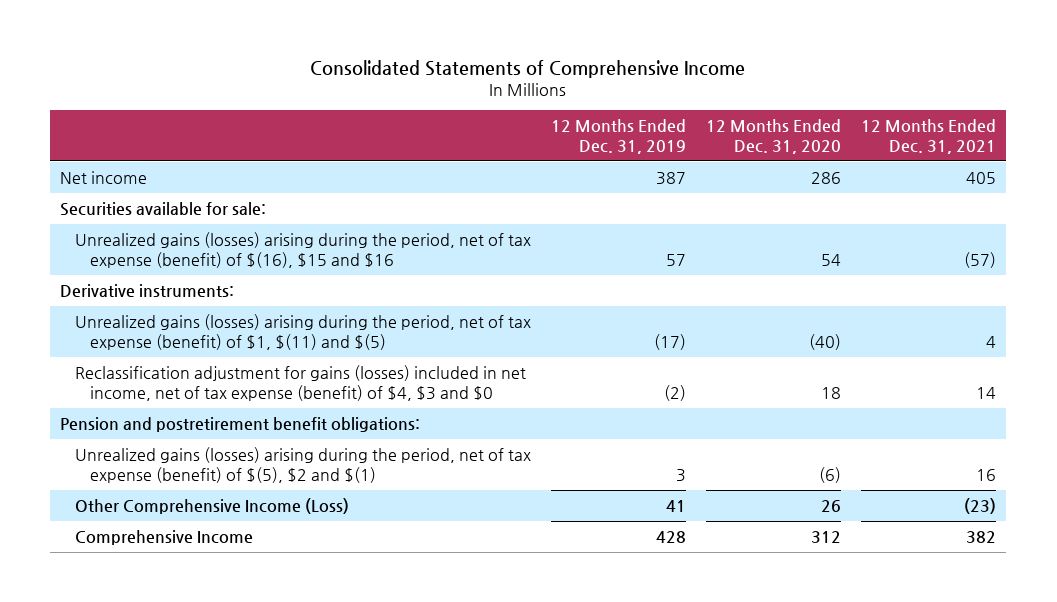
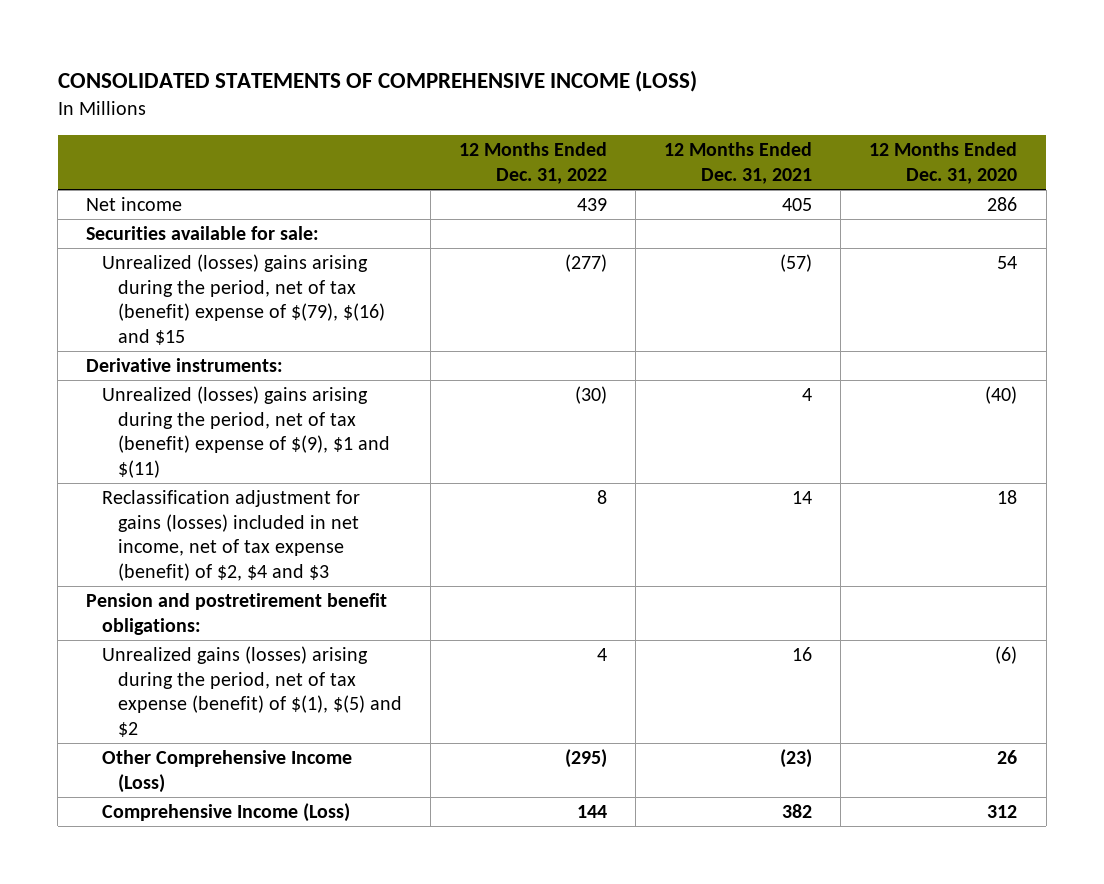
[310,59,746,78] Consolidated Statements of Comprehensive Income -> [57,70,697,93] CONSOLIDATED STATEMENTS OF COMPREHENSIVE INCOME (LOSS)
[551,118,687,154] 12 Months Ended Dec. 31, 2019 -> none
none -> [459,142,608,184] 12 Months Ended Dec. 31, 2022
[75,231,532,268] Unrealized gains (losses) arising during the period, net of tax expense (benefit) of $(16), $15 and $16 -> [102,254,385,345] Unrealized (losses) gains arising during the period, net of tax (benefit) expense of $(79), $(16) and $15
[75,313,532,350] Unrealized gains (losses) arising during the period, net of tax expense (benefit) of $1, $(11) and $(5) -> [102,386,390,478] Unrealized (losses) gains arising during the period, net of tax (benefit) expense of $(9), $1 and $(11)
[75,364,527,401] Reclassification adjustment for gains (losses) included in net income, net of tax expense (benefit) of $4, $3 and $0 -> [102,490,361,581] Reclassification adjustment for gains (losses) included in net income, net of tax expense (benefit) of $2, $4 and $3
[75,446,532,483] Unrealized gains (losses) arising during the period, net of tax expense (benefit) of $(5), $2 and $(1) -> [102,646,402,737] Unrealized gains (losses) arising during the period, net of tax expense (benefit) of $(1), $(5) and $2
[75,529,254,545] Comprehensive Income -> [102,803,351,823] Comprehensive Income (Loss)

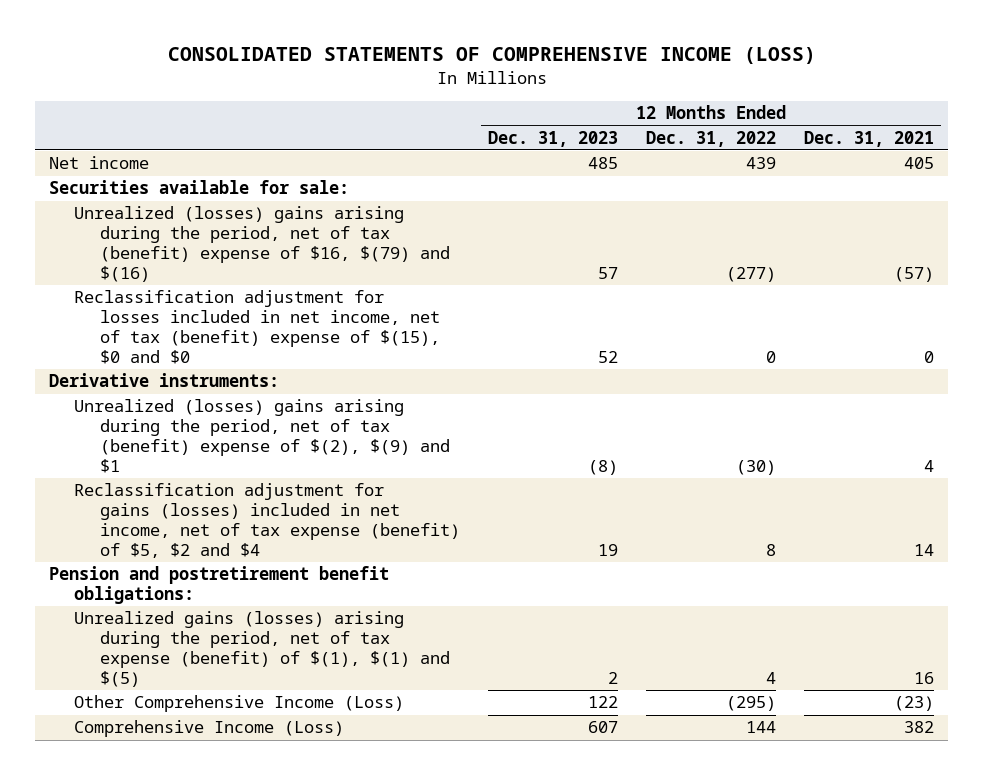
[869,142,1018,184] 12 Months Ended Dec. 31, 2020 -> none
none -> [487,130,618,147] Dec. 31, 2023
[102,254,385,345] Unrealized (losses) gains arising during the period, net of tax (benefit) expense of $(79), $(16) and $15 -> [74,206,450,283] Unrealized (losses) gains arising during the period, net of tax (benefit) expense of $16, $(79) and $(16)
none -> [74,290,440,365] Reclassification adjustment for losses included in net income, net of tax (benefit) expense of $(15), $0 and $0
[102,386,390,478] Unrealized (losses) gains arising during the period, net of tax (benefit) expense of $(9), $1 and $(11) -> [74,399,450,474] Unrealized (losses) gains arising during the period, net of tax (benefit) expense of $(2), $(9) and $1
[102,490,361,581] Reclassification adjustment for gains (losses) included in net income, net of tax expense (benefit) of $2, $4 and $3 -> [74,483,460,559] Reclassification adjustment for gains (losses) included in net income, net of tax expense (benefit) of $5, $2 and $4
[102,646,402,737] Unrealized gains (losses) arising during the period, net of tax expense (benefit) of $(1), $(5) and $2 -> [74,611,450,688] Unrealized gains (losses) arising during the period, net of tax expense (benefit) of $(1), $(1) and $(5)

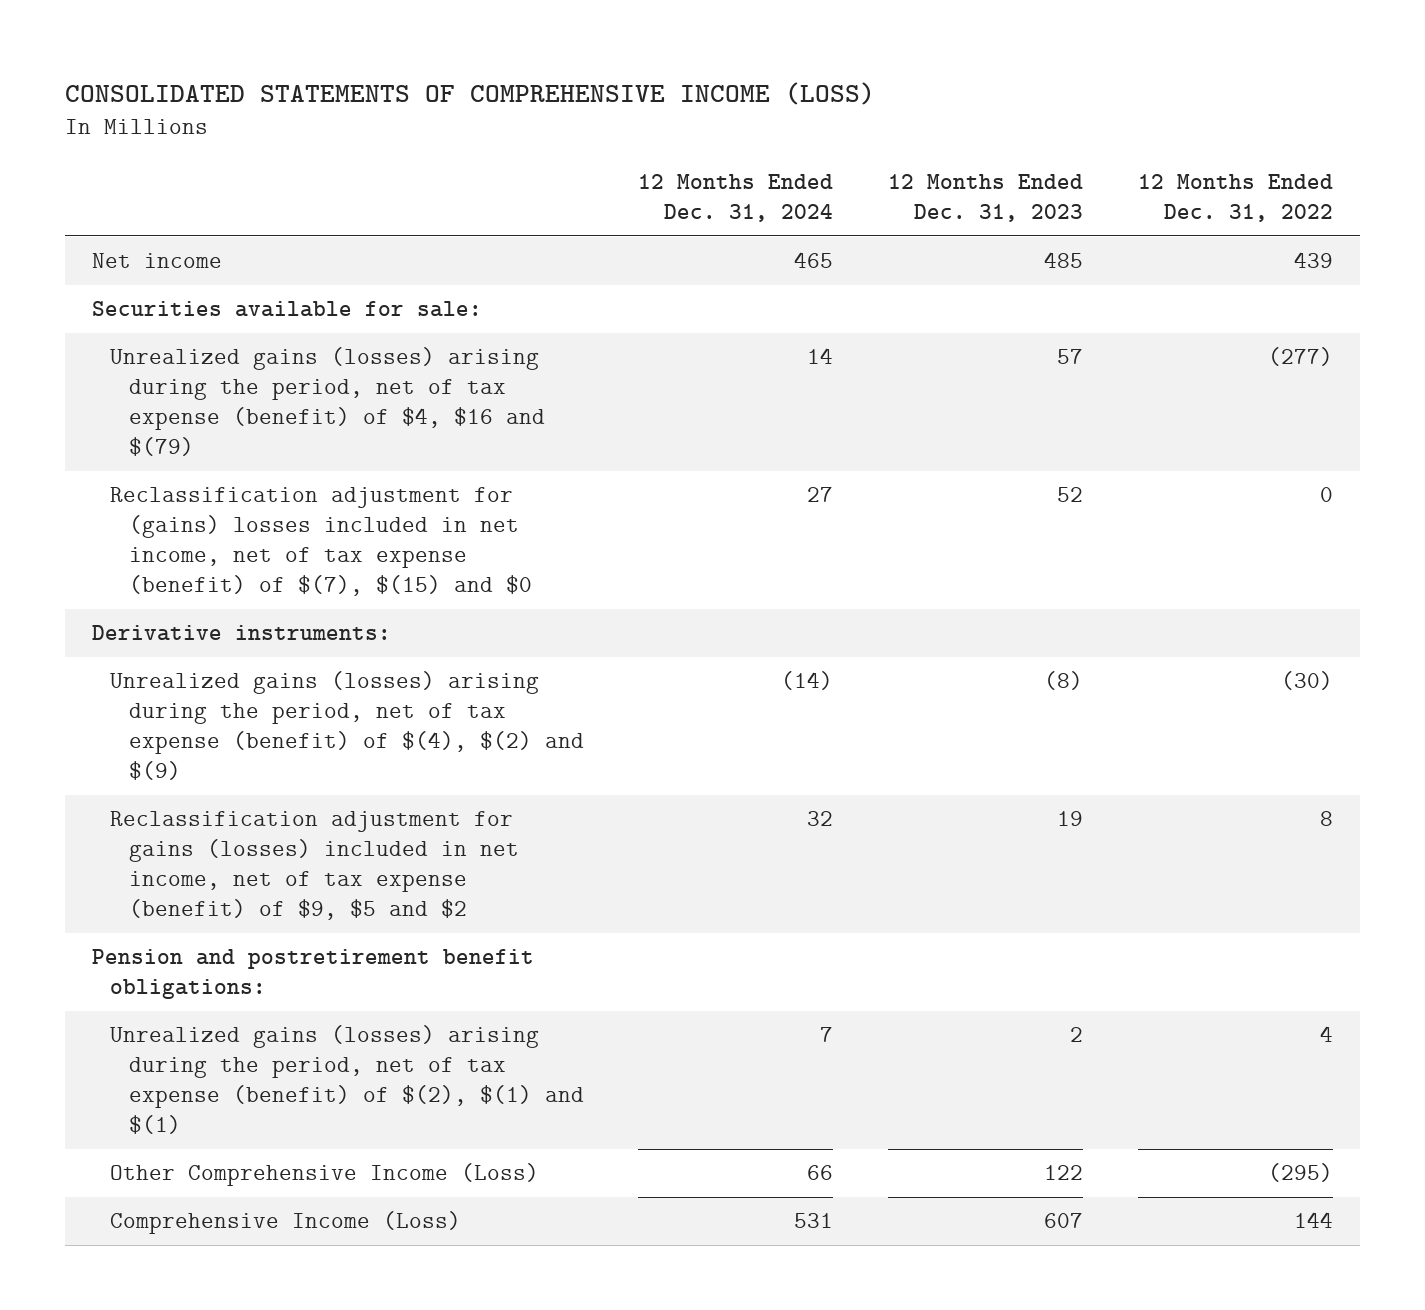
[804,130,935,147] Dec. 31, 2021 -> none
none -> [638,173,834,222] 12 Months Ended Dec. 31, 2024
[74,206,450,283] Unrealized (losses) gains arising during the period, net of tax (benefit) expense of $16, $(79) and $(16) -> [110,347,545,457] Unrealized gains (losses) arising during the period, net of tax expense (benefit) of $4, $16 and $(79)
[74,290,440,365] Reclassification adjustment for losses included in net income, net of tax (benefit) expense of $(15), $0 and $0 -> [110,487,532,597] Reclassification adjustment for (gains) losses included in net income, net of tax expense (benefit) of $(7), $(15) and $0
[74,399,450,474] Unrealized (losses) gains arising during the period, net of tax (benefit) expense of $(2), $(9) and $1 -> [110,671,584,781] Unrealized gains (losses) arising during the period, net of tax expense (benefit) of $(4), $(2) and $(9)
[74,483,460,559] Reclassification adjustment for gains (losses) included in net income, net of tax expense (benefit) of $5, $2 and $4 -> [110,811,519,921] Reclassification adjustment for gains (losses) included in net income, net of tax expense (benefit) of $9, $5 and $2
[74,611,450,688] Unrealized gains (losses) arising during the period, net of tax expense (benefit) of $(1), $(1) and $(5) -> [110,1025,584,1135] Unrealized gains (losses) arising during the period, net of tax expense (benefit) of $(2), $(1) and $(1)

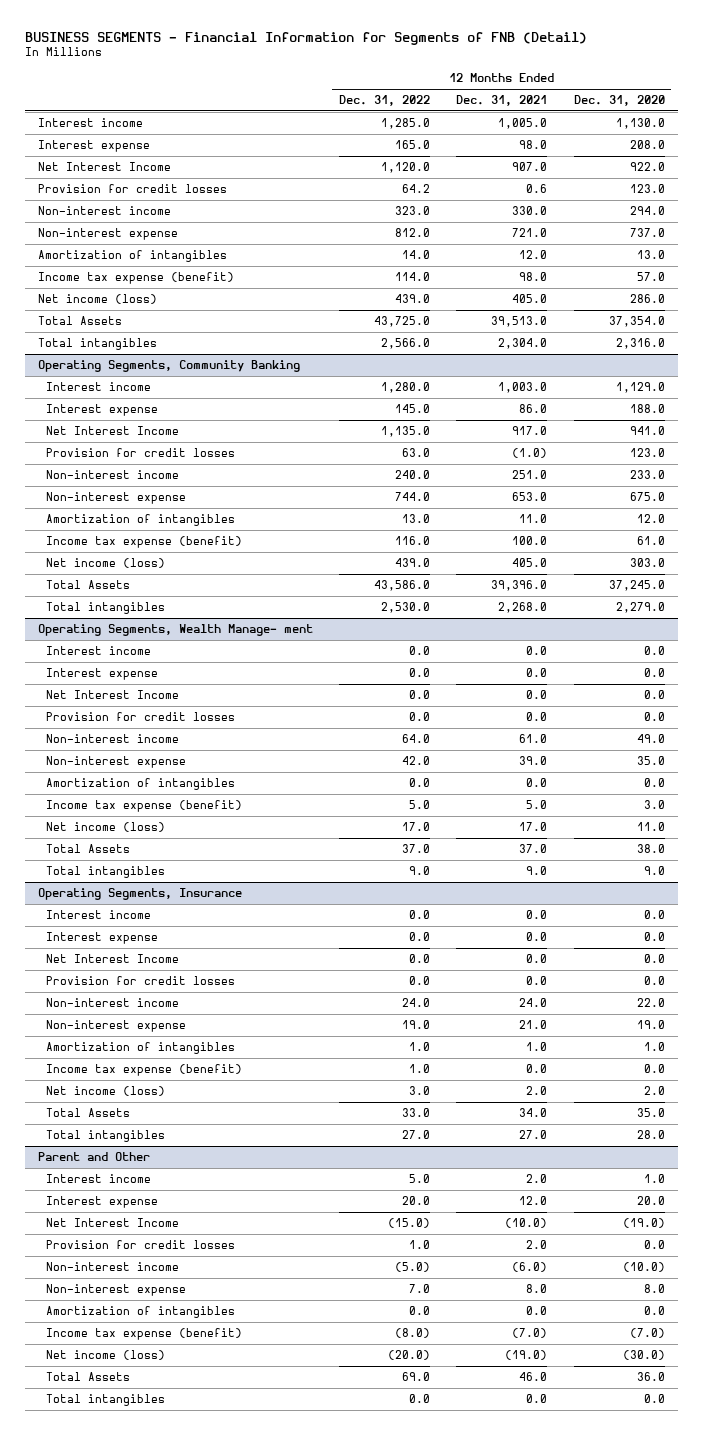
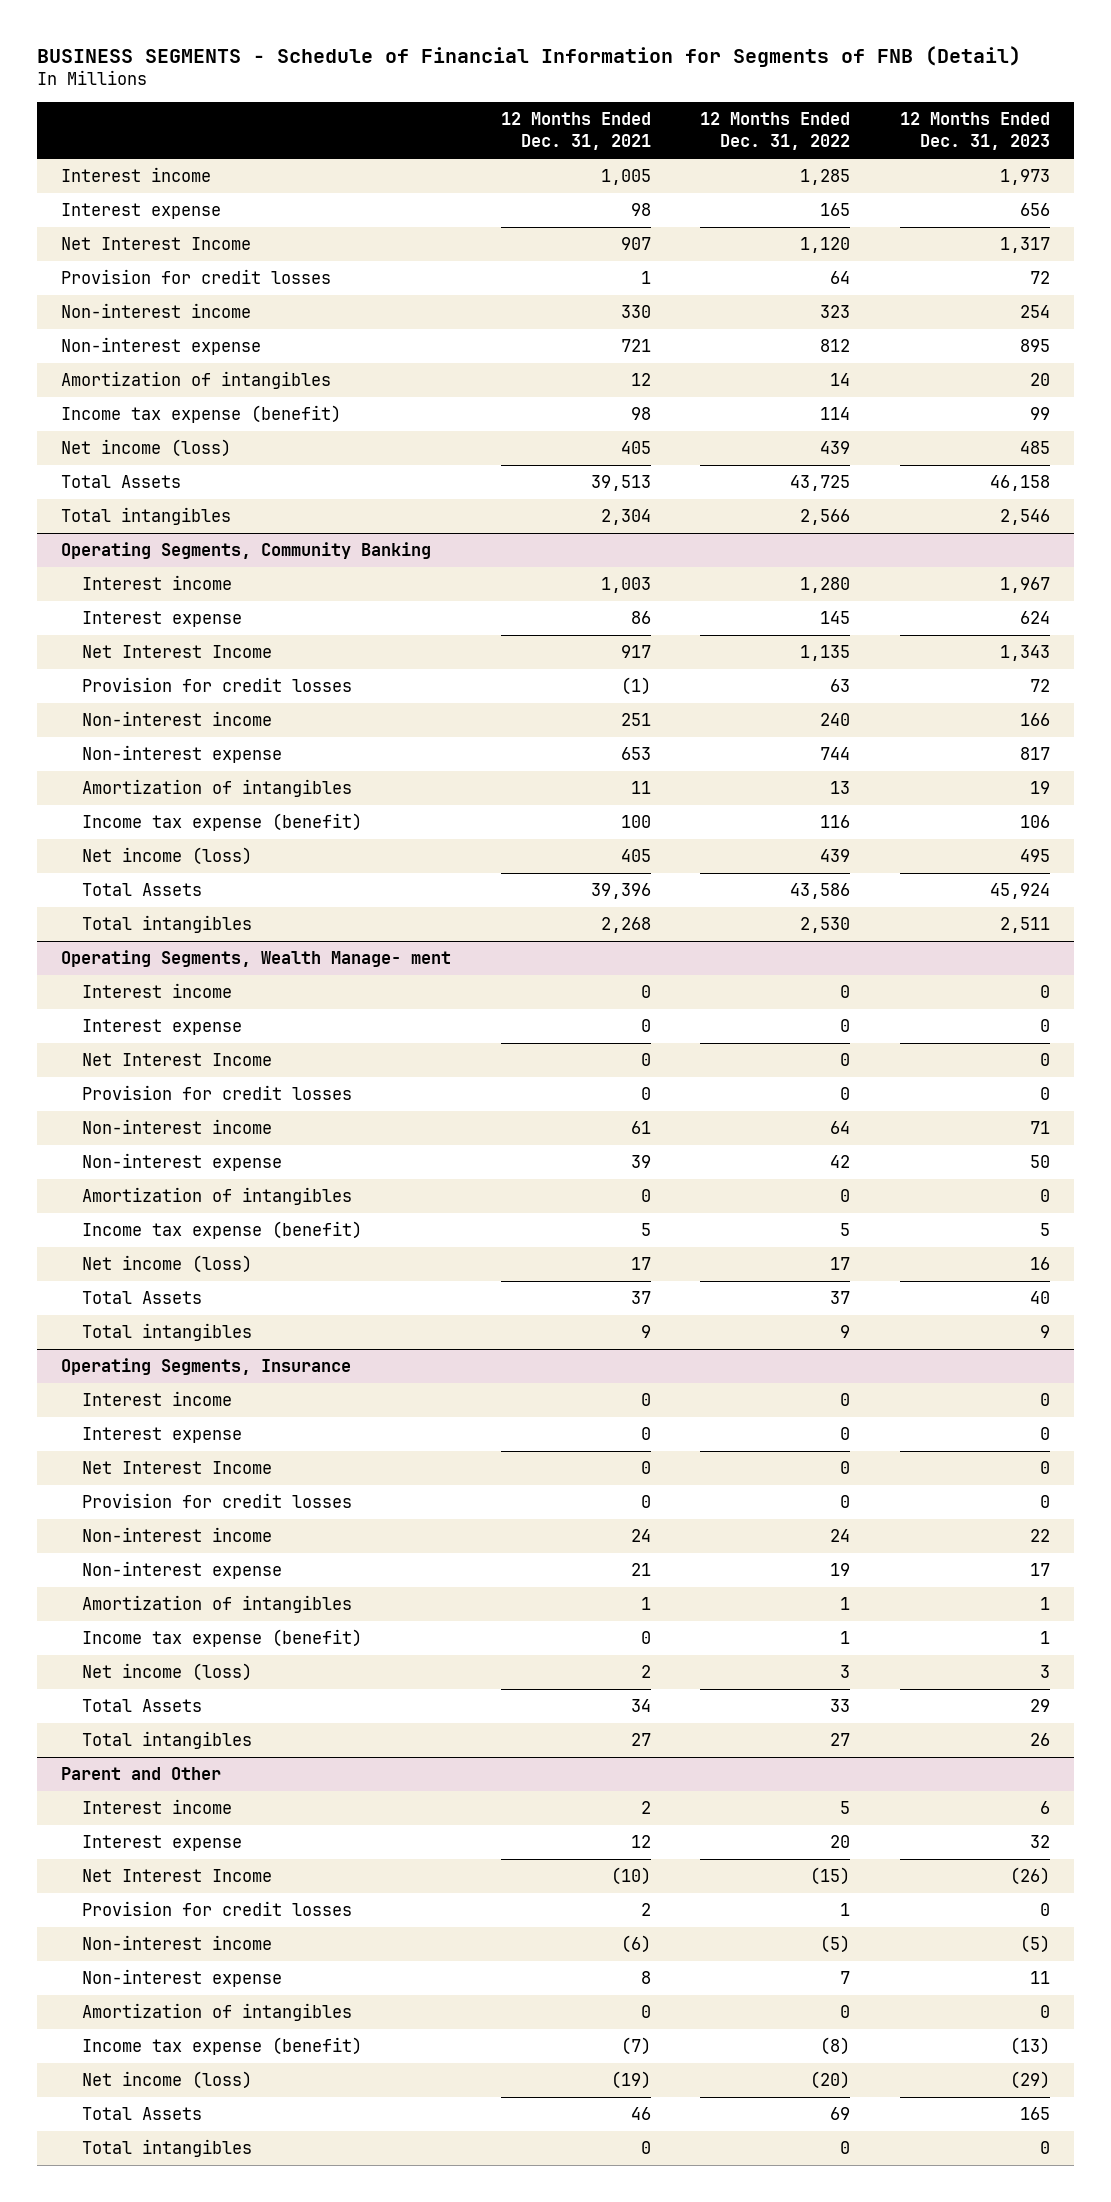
[24,31,587,45] BUSINESS SEGMENTS - Financial Information for Segments of FNB (Detail) -> [36,45,1021,67] BUSINESS SEGMENTS - Schedule of Financial Information for Segments of FNB (Detail)
[573,95,665,107] Dec. 31, 2020 -> none
none -> [899,112,1050,151] 12 Months Ended Dec. 31, 2023
[380,118,430,130] 1,285.0 -> [800,169,851,186] 1,285
[498,118,548,130] 1,005.0 -> [600,169,651,186] 1,005
[394,140,430,150] 165.0 -> [820,203,851,217] 165
[519,140,548,150] 98.0 -> [630,203,651,217] 98
[380,162,430,174] 1,120.0 -> [800,237,851,254] 1,120
[512,162,548,172] 907.0 -> [620,237,651,251] 907
[401,184,430,194] 64.2 -> [830,271,851,285] 64
[526,184,548,194] 0.6 -> [640,271,651,285] 1
[394,206,430,216] 323.0 -> [820,305,851,319] 323
[512,206,548,216] 330.0 -> [620,305,651,319] 330
[394,228,430,238] 812.0 -> [820,339,851,353] 812
[512,228,548,238] 721.0 -> [620,339,651,353] 721
[401,250,430,260] 14.0 -> [830,373,851,387] 14
[519,250,548,260] 12.0 -> [630,373,651,387] 12
[394,272,430,282] 114.0 -> [820,407,851,421] 114
[519,272,548,282] 98.0 -> [630,407,651,421] 98
[394,294,430,304] 439.0 -> [820,441,851,455] 439
[512,294,548,304] 405.0 -> [620,441,651,455] 405
[373,316,430,328] 43,725.0 -> [790,475,851,492] 43,725
[491,316,548,328] 39,513.0 -> [590,475,651,492] 39,513
[380,338,430,350] 2,566.0 -> [800,509,851,526] 2,566
[498,338,548,350] 2,304.0 -> [600,509,651,526] 2,304
[380,382,430,394] 1,280.0 -> [800,577,851,594] 1,280
[498,382,548,394] 1,003.0 -> [600,577,651,594] 1,003
[394,404,430,414] 145.0 -> [820,611,851,625] 145
[519,404,548,414] 86.0 -> [630,611,651,625] 86
[380,426,430,438] 1,135.0 -> [800,645,851,662] 1,135
[512,426,548,436] 917.0 -> [620,645,651,659] 917
[401,448,430,458] 63.0 -> [830,679,851,693] 63
[512,448,548,459] (1.0) -> [620,677,651,696] (1)
[394,470,430,480] 240.0 -> [820,713,851,727] 240
[512,470,548,480] 251.0 -> [620,713,651,727] 251
[394,492,430,502] 744.0 -> [820,747,851,761] 744
[512,492,548,502] 653.0 -> [620,747,651,761] 653
[401,514,430,524] 13.0 -> [830,781,851,795] 13
[519,514,548,524] 11.0 -> [630,781,651,795] 11
[394,536,430,546] 116.0 -> [820,815,851,829] 116
[512,536,548,546] 100.0 -> [620,815,651,829] 100
[394,558,430,568] 439.0 -> [820,849,851,863] 439
[512,558,548,568] 405.0 -> [620,849,651,863] 405
[373,580,430,592] 43,586.0 -> [790,883,851,900] 43,586
[491,580,548,592] 39,396.0 -> [590,883,651,900] 39,396
[380,602,430,614] 2,530.0 -> [800,917,851,934] 2,530
[498,602,548,614] 2,268.0 -> [600,917,651,934] 2,268
[408,646,430,656] 0.0 -> [840,985,851,999] 0
[526,646,548,656] 0.0 -> [640,985,651,999] 0
[408,668,430,678] 0.0 -> [840,1019,851,1033] 0
[526,668,548,678] 0.0 -> [640,1019,651,1033] 0
[408,690,430,700] 0.0 -> [840,1053,851,1067] 0
[526,690,548,700] 0.0 -> [640,1053,651,1067] 0
[408,712,430,722] 0.0 -> [840,1087,851,1101] 0
[526,712,548,722] 0.0 -> [640,1087,651,1101] 0
[401,734,430,744] 64.0 -> [830,1121,851,1135] 64
[519,734,548,744] 61.0 -> [630,1121,651,1135] 61
[401,756,430,766] 42.0 -> [830,1155,851,1169] 42
[519,756,548,766] 39.0 -> [630,1155,651,1169] 39
[408,778,430,788] 0.0 -> [840,1189,851,1203] 0
[526,778,548,788] 0.0 -> [640,1189,651,1203] 0
[408,800,430,810] 5.0 -> [840,1223,851,1237] 5
[526,800,548,810] 5.0 -> [640,1223,651,1237] 5
[401,822,430,832] 17.0 -> [830,1257,851,1271] 17
[519,822,548,832] 17.0 -> [630,1257,651,1271] 17
[401,844,430,854] 37.0 -> [830,1291,851,1305] 37
[519,844,548,854] 37.0 -> [630,1291,651,1305] 37
[408,866,430,876] 9.0 -> [840,1325,851,1339] 9
[526,866,548,876] 9.0 -> [640,1325,651,1339] 9
[408,910,430,920] 0.0 -> [840,1393,851,1407] 0
[526,910,548,920] 0.0 -> [640,1393,651,1407] 0
[408,932,430,942] 0.0 -> [840,1427,851,1441] 0
[526,932,548,942] 0.0 -> [640,1427,651,1441] 0
[408,954,430,964] 0.0 -> [840,1461,851,1475] 0
[526,954,548,964] 0.0 -> [640,1461,651,1475] 0
[408,976,430,986] 0.0 -> [840,1495,851,1509] 0
[526,976,548,986] 0.0 -> [640,1495,651,1509] 0
[401,998,430,1008] 24.0 -> [830,1529,851,1543] 24
[519,998,548,1008] 24.0 -> [630,1529,651,1543] 24
[401,1020,430,1030] 19.0 -> [830,1563,851,1577] 19
[519,1020,548,1030] 21.0 -> [630,1563,651,1577] 21
[408,1042,430,1052] 1.0 -> [840,1597,851,1611] 1
[526,1042,548,1052] 1.0 -> [640,1597,651,1611] 1
[408,1064,430,1074] 1.0 -> [840,1631,851,1645] 1
[526,1064,548,1074] 0.0 -> [640,1631,651,1645] 0
[408,1086,430,1096] 3.0 -> [840,1665,851,1679] 3
[526,1086,548,1096] 2.0 -> [640,1665,651,1679] 2
[401,1108,430,1118] 33.0 -> [830,1699,851,1713] 33
[519,1108,548,1118] 34.0 -> [630,1699,651,1713] 34
[401,1130,430,1140] 27.0 -> [830,1733,851,1747] 27
[519,1130,548,1140] 27.0 -> [630,1733,651,1747] 27
[408,1174,430,1184] 5.0 -> [840,1801,851,1815] 5
[526,1174,548,1184] 2.0 -> [640,1801,651,1815] 2
[401,1196,430,1206] 20.0 -> [830,1835,851,1849] 20
[519,1196,548,1206] 12.0 -> [630,1835,651,1849] 12
[387,1218,430,1229] (15.0) -> [810,1867,851,1886] (15)
[505,1218,548,1229] (10.0) -> [610,1867,651,1886] (10)
[408,1240,430,1250] 1.0 -> [840,1903,851,1917] 1
[526,1240,548,1250] 2.0 -> [640,1903,651,1917] 2
[394,1262,430,1273] (5.0) -> [820,1935,851,1954] (5)
[512,1262,548,1273] (6.0) -> [620,1935,651,1954] (6)
[408,1284,430,1294] 7.0 -> [840,1971,851,1985] 7
[526,1284,548,1294] 8.0 -> [640,1971,651,1985] 8
[408,1306,430,1316] 0.0 -> [840,2005,851,2019] 0
[526,1306,548,1316] 0.0 -> [640,2005,651,2019] 0
[394,1328,430,1339] (8.0) -> [820,2037,851,2056] (8)
[512,1328,548,1339] (7.0) -> [620,2037,651,2056] (7)
[387,1350,430,1361] (20.0) -> [810,2071,851,2090] (20)
[505,1350,548,1361] (19.0) -> [610,2071,651,2090] (19)
[401,1372,430,1382] 69.0 -> [830,2107,851,2121] 69
[519,1372,548,1382] 46.0 -> [630,2107,651,2121] 46
[408,1394,430,1404] 0.0 -> [840,2141,851,2155] 0
[526,1394,548,1404] 0.0 -> [640,2141,651,2155] 0

